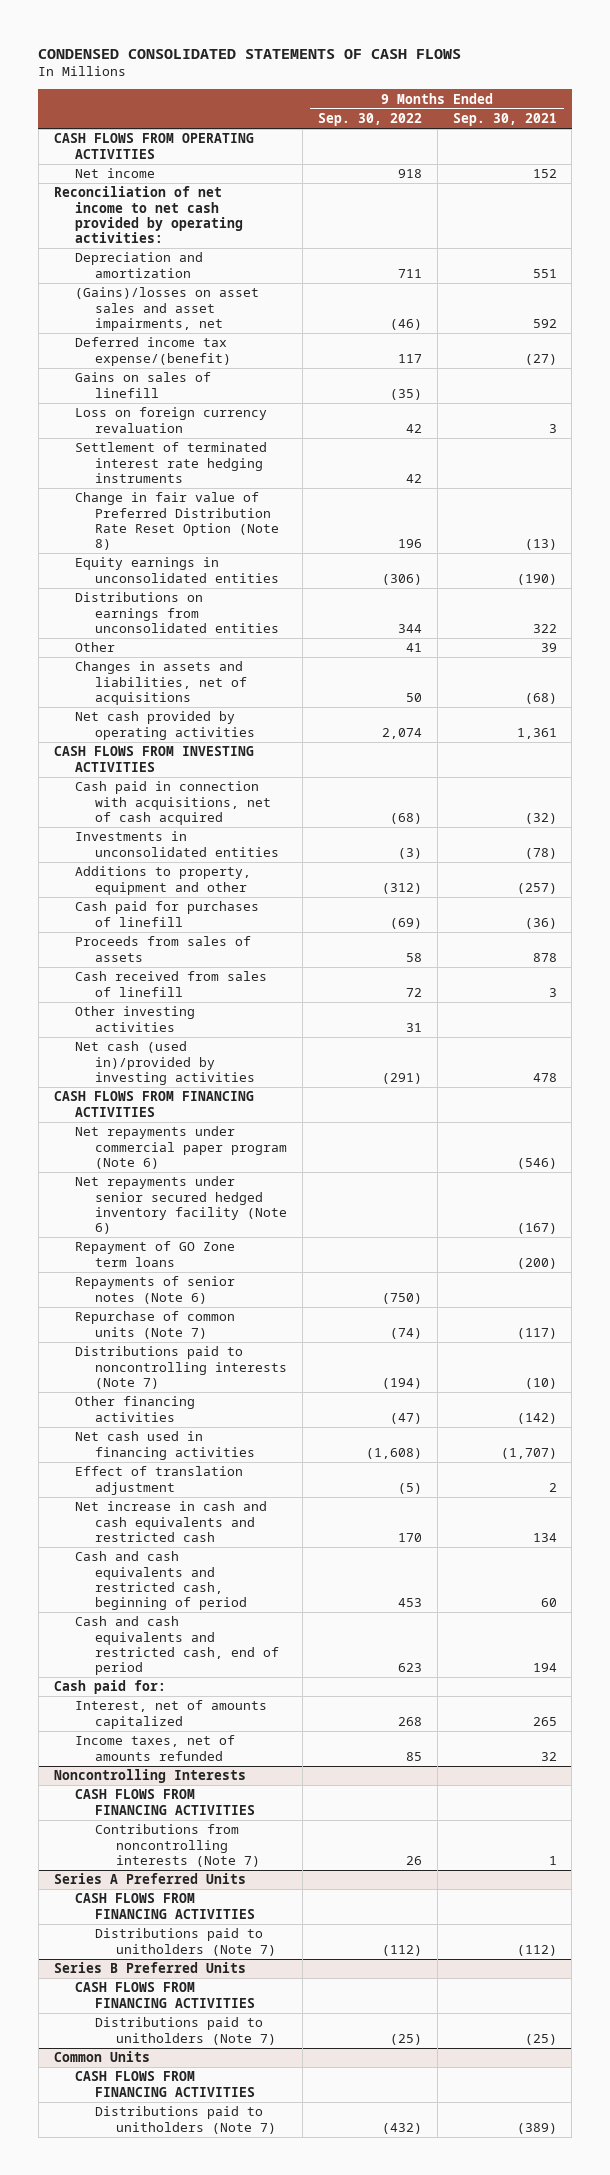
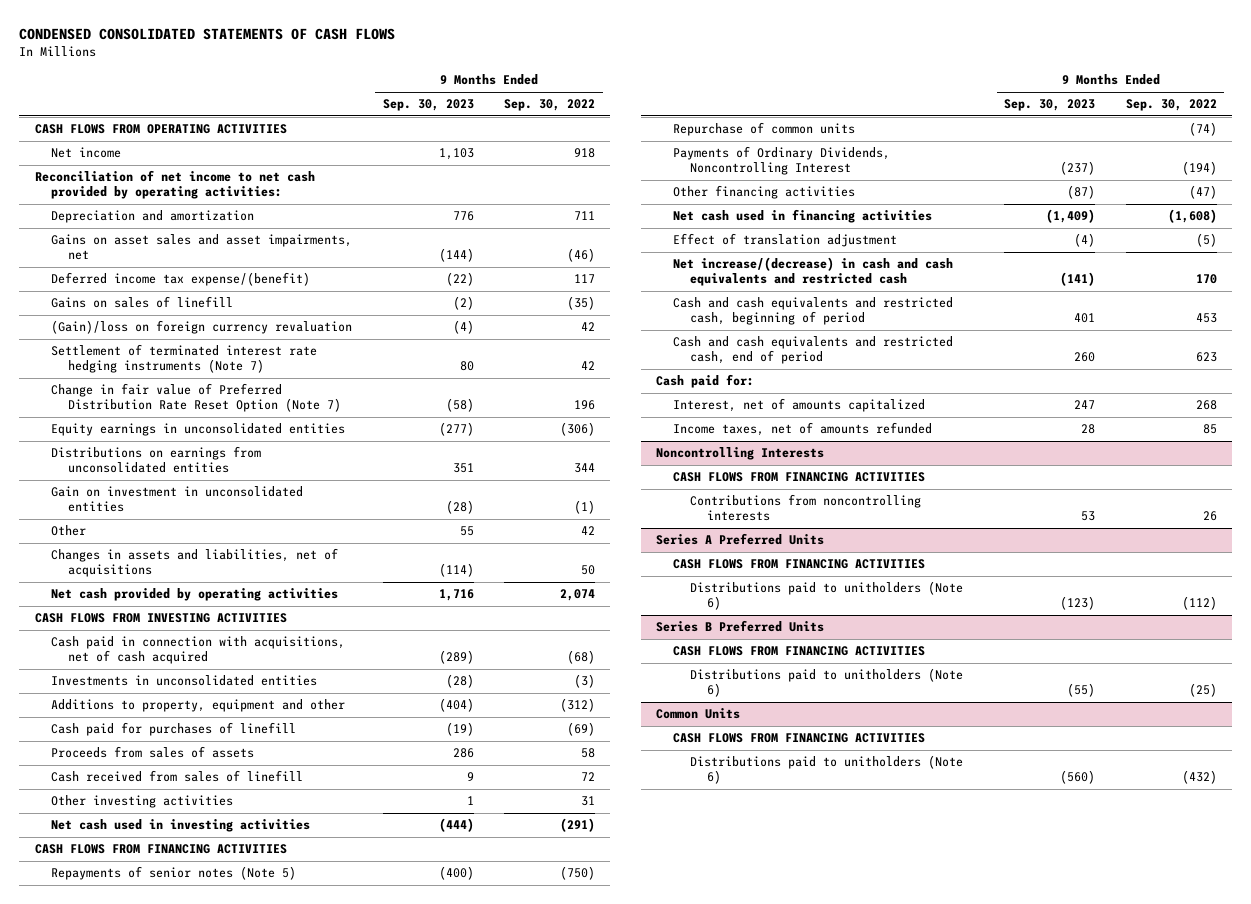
[452,113,557,127] Sep. 30, 2021 -> none
none -> [382,99,474,112] Sep. 30, 2023
[74,287,259,331] (Gains)/losses on asset sales and asset impairments, net -> [51,234,353,261] Gains on asset sales and asset impairments, net
[74,407,267,433] Loss on foreign currency revaluation -> [51,320,353,335] (Gain)/loss on foreign currency revaluation
[74,442,267,483] Settlement of terminated interest rate hedging instruments -> [51,344,318,374] Settlement of terminated interest rate hedging instruments (Note 7)
[74,492,280,550] Change in fair value of Preferred Distribution Rate Reset Option (Note 8) -> [51,383,342,413] Change in fair value of Preferred Distribution Rate Reset Option (Note 7)
none -> [51,486,304,513] Gain on investment in unconsolidated entities
[405,643,422,653] 41 -> [580,526,595,536] 42
[74,1041,256,1085] Net cash (used in)/provided by investing activities -> [51,819,311,833] Net cash used in investing activities
[74,1126,288,1169] Net repayments under commercial paper program (Note 6) -> none
[74,1176,288,1234] Net repayments under senior secured hedged inventory facility (Note 6) -> none
[74,1241,235,1267] Repayment of GO Zone term loans -> none
[74,1276,235,1304] Repayments of senior notes (Note 6) -> [51,866,297,881] Repayments of senior notes (Note 5)
[74,1311,235,1339] Repurchase of common units (Note 7) -> [673,122,856,137] Repurchase of common units
[74,1346,288,1389] Distributions paid to noncontrolling interests (Note 7) -> [673,146,891,176] Payments of Ordinary Dividends, Noncontrolling Interest
[74,1501,267,1542] Net increase in cash and cash equivalents and restricted cash -> [673,257,954,287] Net increase/(decrease) in cash and cash equivalents and restricted cash
[95,1824,261,1867] Contributions from noncontrolling interests (Note 7) -> [689,494,921,522] Contributions from noncontrolling interests
[95,1928,277,1956] Distributions paid to unitholders (Note 7) -> [689,581,963,611] Distributions paid to unitholders (Note 6)
[95,2017,277,2045] Distributions paid to unitholders (Note 7) -> [689,668,963,698] Distributions paid to unitholders (Note 6)
[95,2106,277,2134] Distributions paid to unitholders (Note 7) -> [689,755,963,785] Distributions paid to unitholders (Note 6)

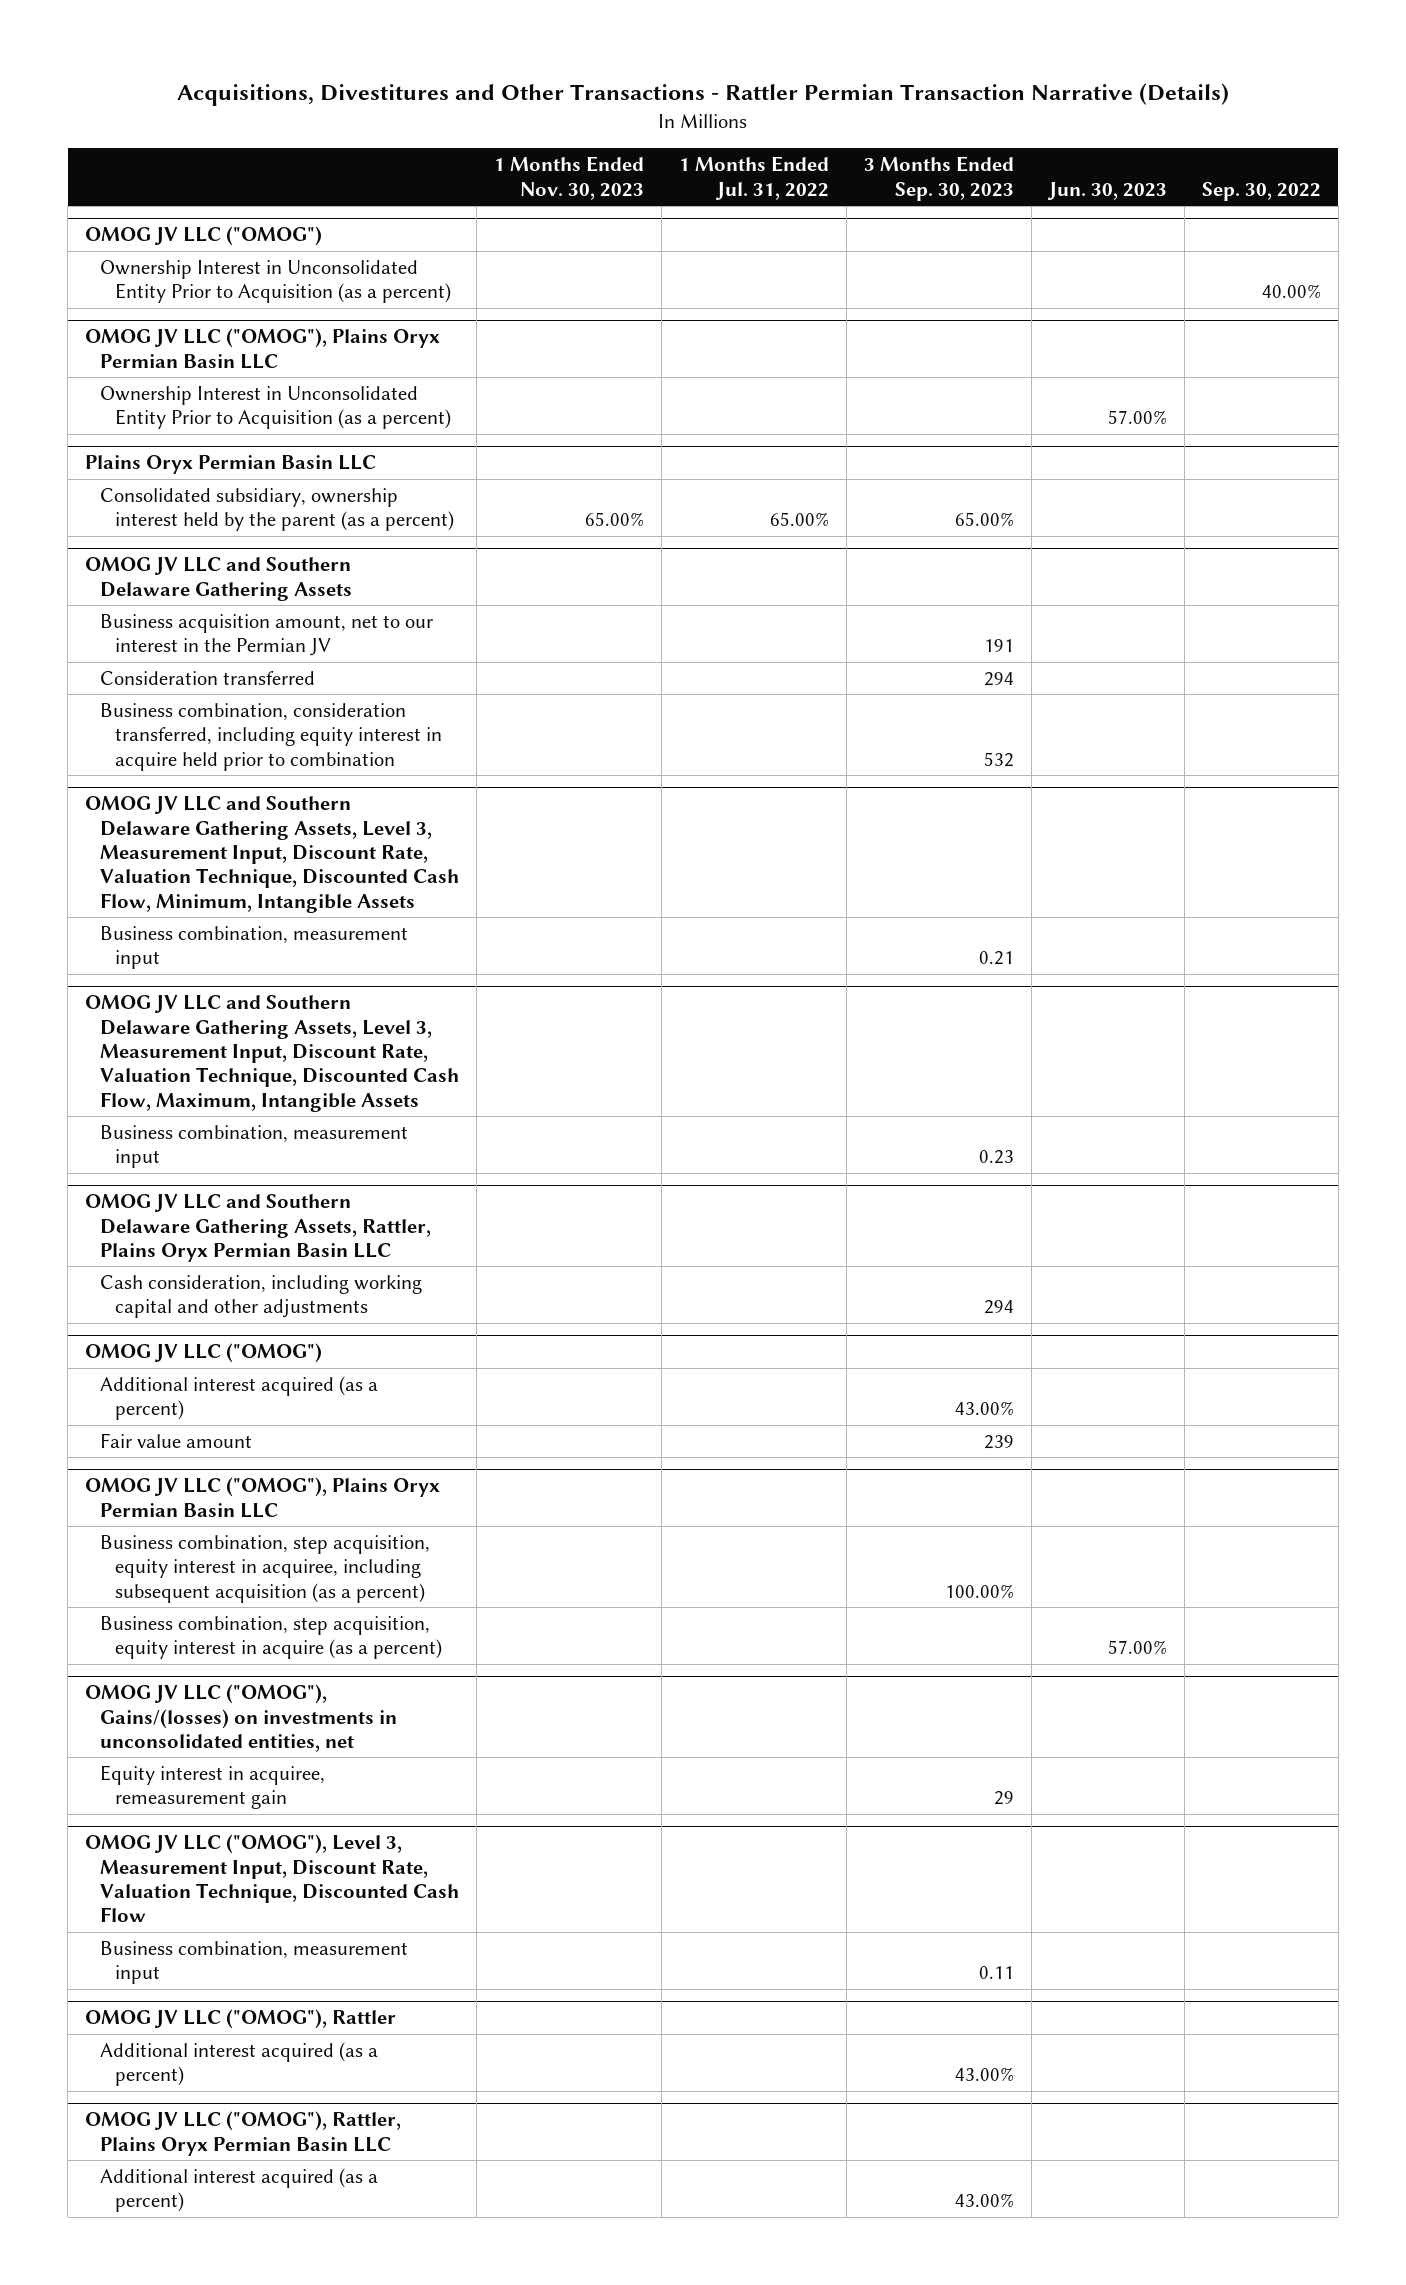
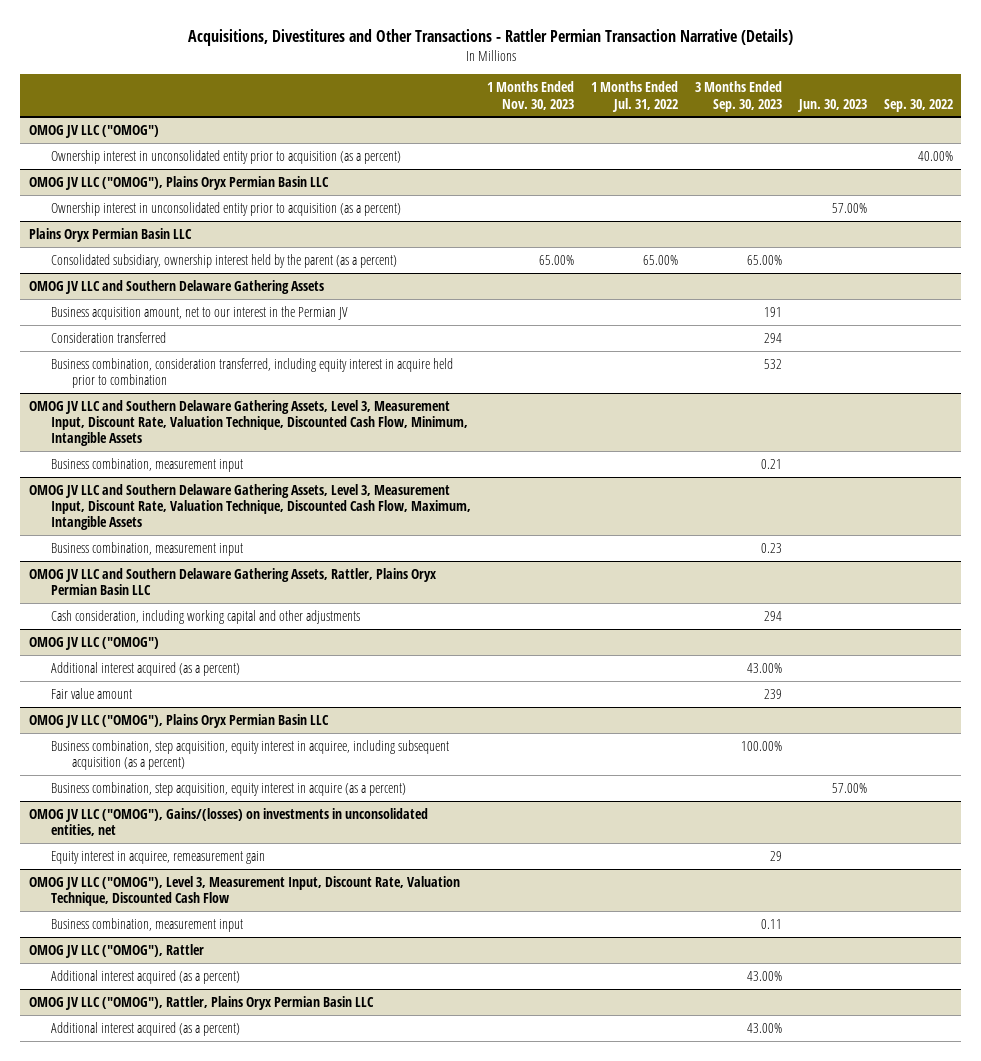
[100,259,452,304] Ownership Interest in Unconsolidated Entity Prior to Acquisition (as a percent) -> [50,149,401,164] Ownership interest in unconsolidated entity prior to acquisition (as a percent)
[100,385,452,430] Ownership Interest in Unconsolidated Entity Prior to Acquisition (as a percent) -> [50,201,401,216] Ownership interest in unconsolidated entity prior to acquisition (as a percent)

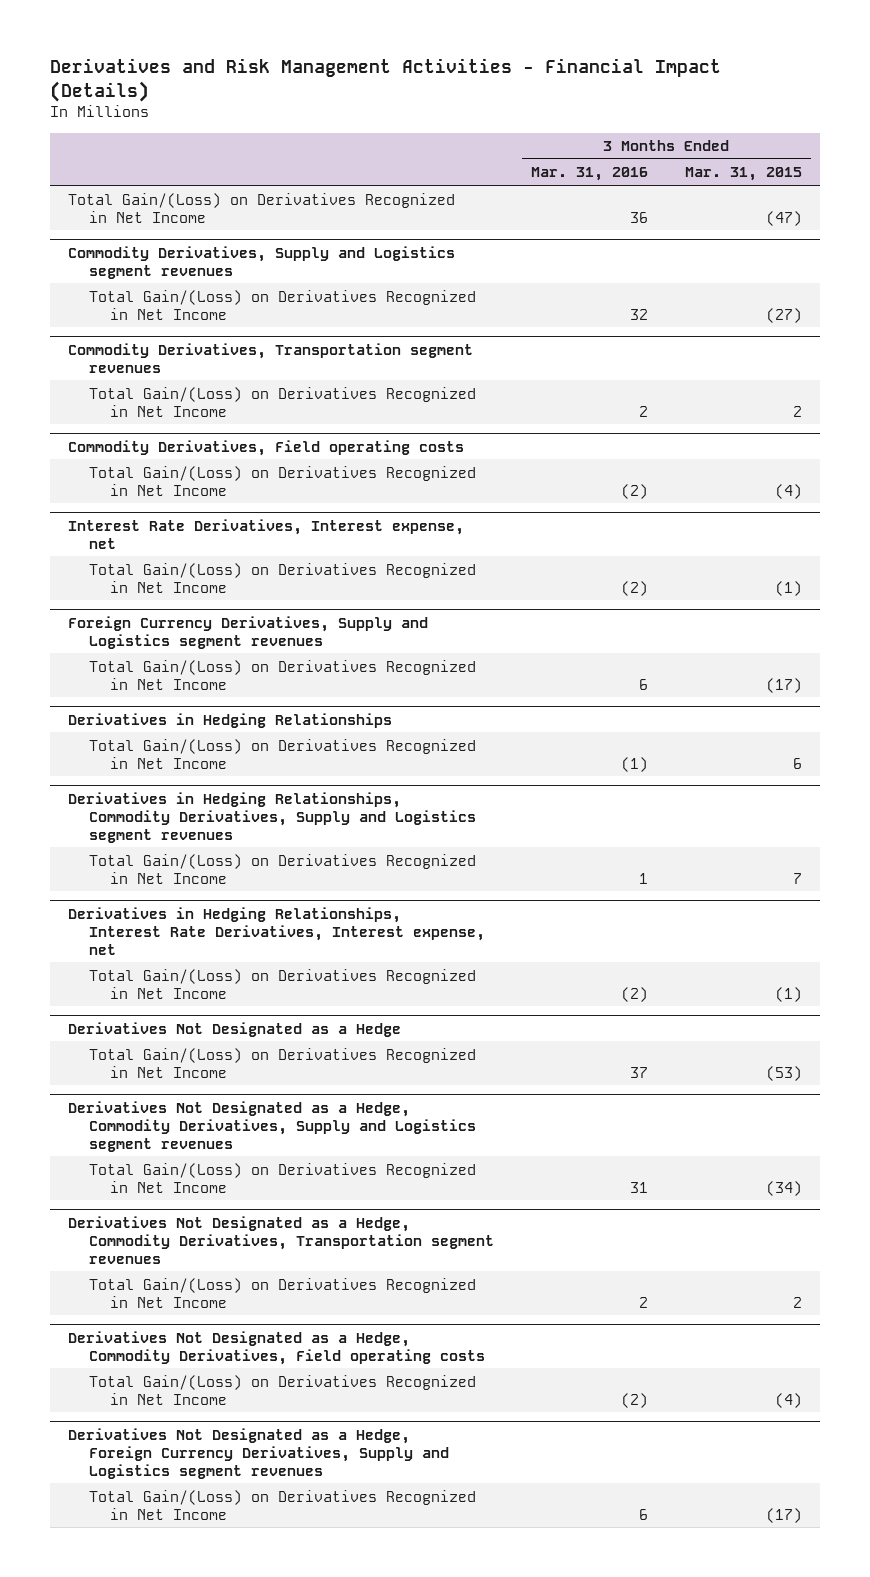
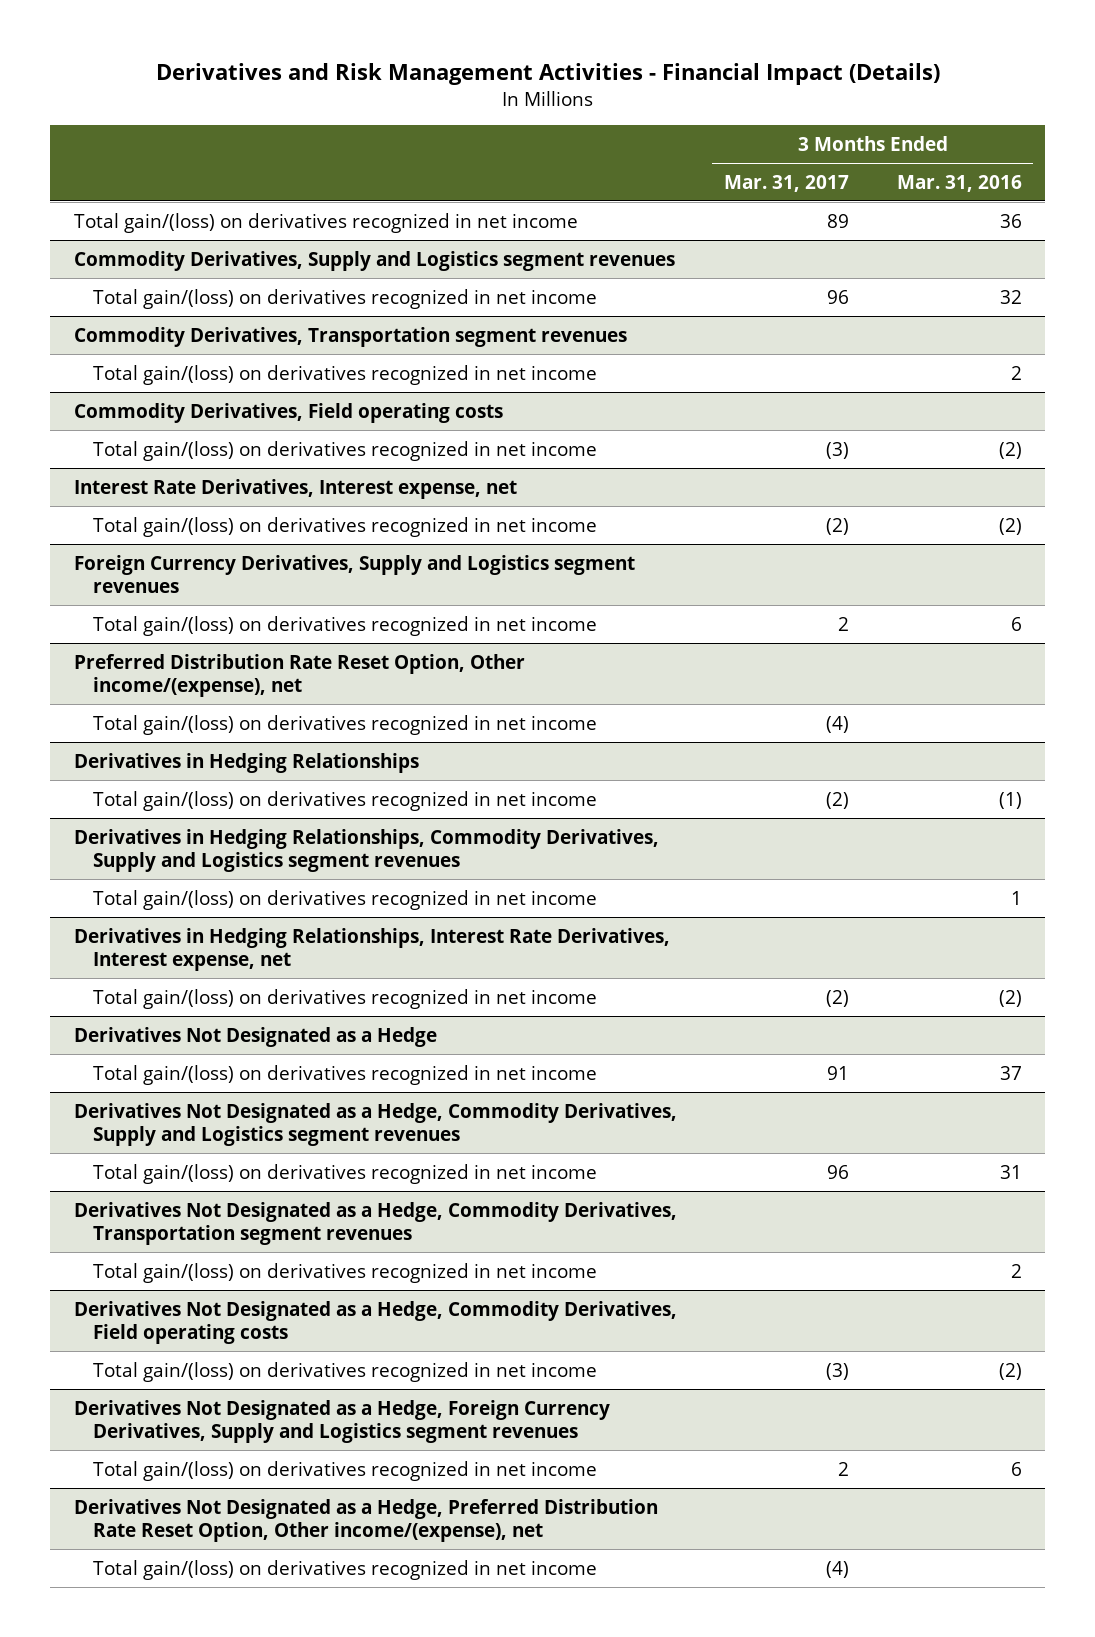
[684,167,802,182] Mar. 31, 2015 -> none
none -> [724,174,850,192] Mar. 31, 2017
[68,192,456,223] Total Gain/(Loss) on Derivatives Recognized in Net Income -> [73,212,578,233] Total gain/(loss) on derivatives recognized in net income
[89,289,477,320] Total Gain/(Loss) on Derivatives Recognized in Net Income -> [92,288,597,309] Total gain/(loss) on derivatives recognized in net income
[89,386,477,417] Total Gain/(Loss) on Derivatives Recognized in Net Income -> [92,364,597,385] Total gain/(loss) on derivatives recognized in net income
[89,465,477,496] Total Gain/(Loss) on Derivatives Recognized in Net Income -> [92,440,597,461] Total gain/(loss) on derivatives recognized in net income
[89,562,477,593] Total Gain/(Loss) on Derivatives Recognized in Net Income -> [92,516,597,537] Total gain/(loss) on derivatives recognized in net income
[89,659,477,690] Total Gain/(Loss) on Derivatives Recognized in Net Income -> [92,615,597,636] Total gain/(loss) on derivatives recognized in net income
none -> [73,653,525,698] Preferred Distribution Rate Reset Option, Other income/(expense), net
none -> [92,714,597,735] Total gain/(loss) on derivatives recognized in net income
[89,738,477,769] Total Gain/(Loss) on Derivatives Recognized in Net Income -> [92,790,597,811] Total gain/(loss) on derivatives recognized in net income
[89,853,477,884] Total Gain/(Loss) on Derivatives Recognized in Net Income -> [92,889,597,910] Total gain/(loss) on derivatives recognized in net income
[89,968,477,999] Total Gain/(Loss) on Derivatives Recognized in Net Income -> [92,988,597,1009] Total gain/(loss) on derivatives recognized in net income
[89,1047,477,1078] Total Gain/(Loss) on Derivatives Recognized in Net Income -> [92,1064,597,1085] Total gain/(loss) on derivatives recognized in net income
[89,1162,477,1193] Total Gain/(Loss) on Derivatives Recognized in Net Income -> [92,1163,597,1184] Total gain/(loss) on derivatives recognized in net income
[89,1277,477,1308] Total Gain/(Loss) on Derivatives Recognized in Net Income -> [92,1262,597,1283] Total gain/(loss) on derivatives recognized in net income
[89,1374,477,1405] Total Gain/(Loss) on Derivatives Recognized in Net Income -> [92,1361,597,1382] Total gain/(loss) on derivatives recognized in net income
[89,1489,477,1520] Total Gain/(Loss) on Derivatives Recognized in Net Income -> [92,1460,597,1481] Total gain/(loss) on derivatives recognized in net income
none -> [73,1498,658,1543] Derivatives Not Designated as a Hedge, Preferred Distribution Rate Reset Option, Other income/(expense), net
none -> [92,1559,597,1580] Total gain/(loss) on derivatives recognized in net income

